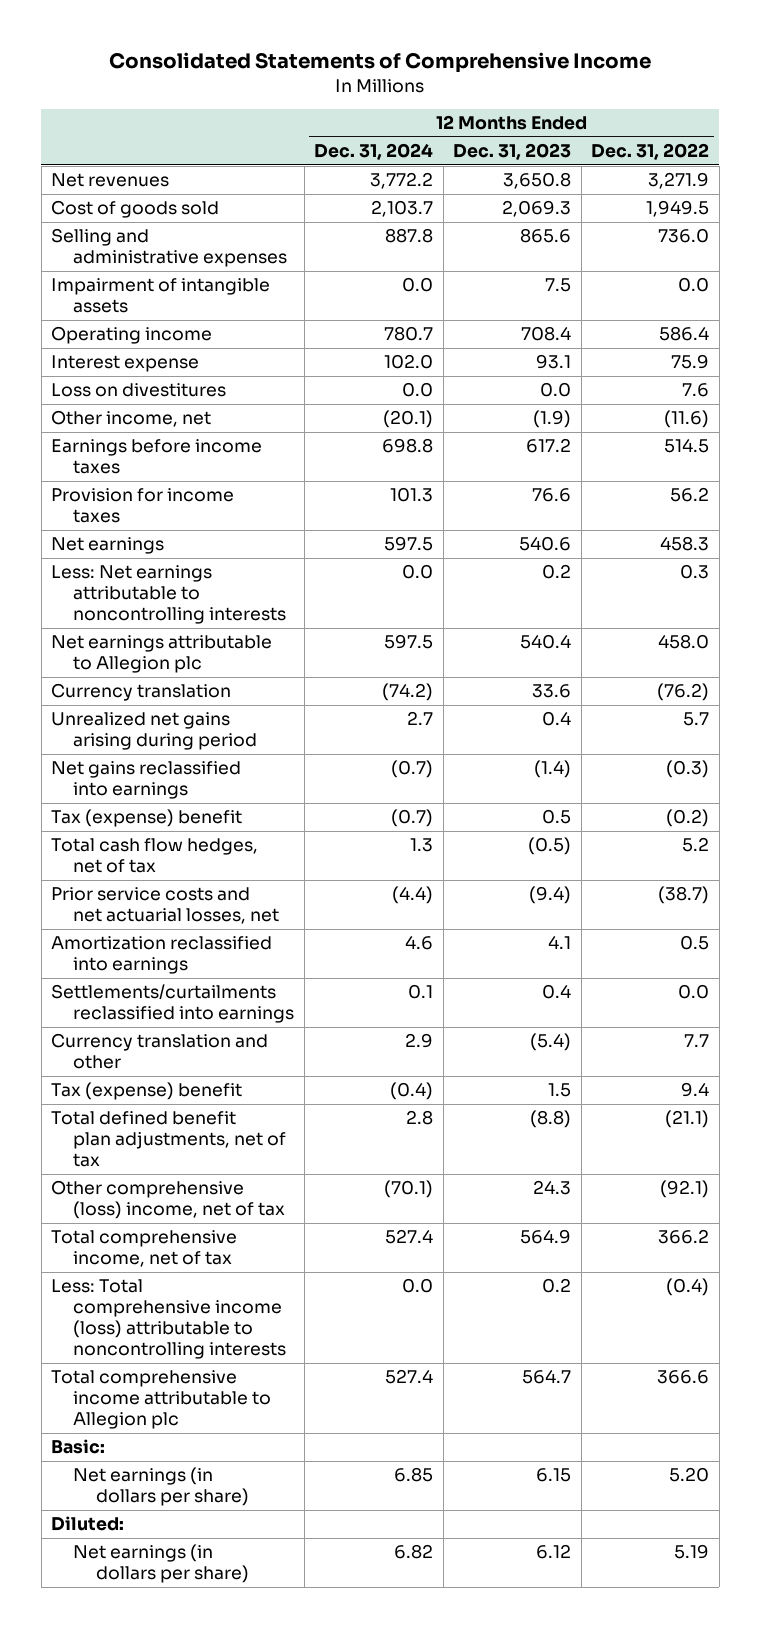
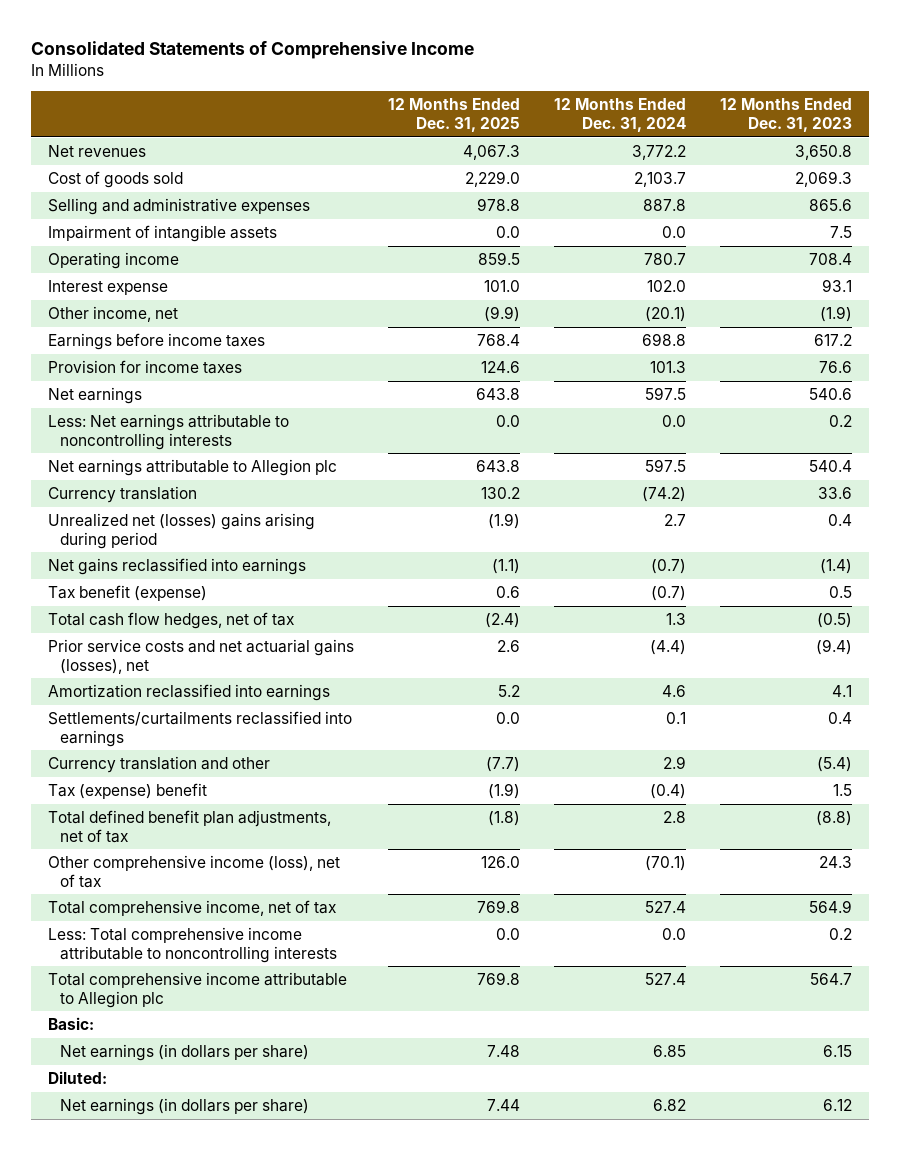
[591,143,710,161] Dec. 31, 2022 -> none
none -> [388,98,521,132] 12 Months Ended Dec. 31, 2025
[51,383,227,398] Loss on divestitures -> none
[51,712,258,751] Unrealized net gains arising during period -> [48,512,316,549] Unrealized net (losses) gains arising during period
[51,809,243,828] Tax (expense) benefit -> [48,584,208,601] Tax benefit (expense)
[51,887,280,925] Prior service costs and net actuarial losses, net -> [48,638,355,674] Prior service costs and net actuarial gains (losses), net
[51,1180,286,1220] Other comprehensive (loss) income, net of tax -> [48,854,341,888] Other comprehensive income (loss), net of tax
[51,1279,287,1360] Less: Total comprehensive income (loss) attributable to noncontrolling interests -> [48,926,337,963] Less: Total comprehensive income attributable to noncontrolling interests

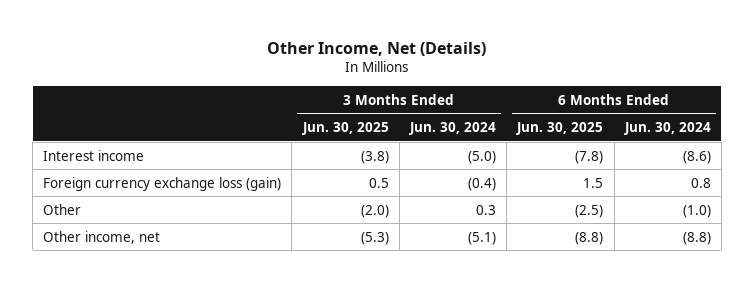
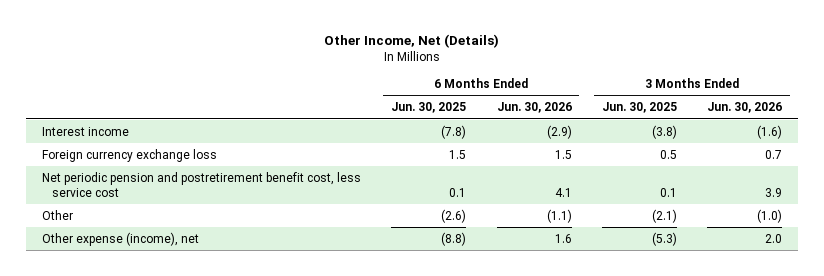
[409,122,497,136] Jun. 30, 2024 -> none
[623,122,711,136] Jun. 30, 2024 -> none
none -> [496,102,572,114] Jun. 30, 2026
none -> [707,102,783,114] Jun. 30, 2026
[43,176,282,191] Foreign currency exchange loss (gain) -> [41,148,217,162] Foreign currency exchange loss
none -> [41,171,361,197] Net periodic pension and postretirement benefit cost, less service cost
[360,204,389,218] (2.0) -> [652,208,678,223] (2.1)
[575,204,604,218] (2.5) -> [441,208,467,223] (2.6)
[43,230,161,244] Other income, net -> [41,231,199,246] Other expense (income), net

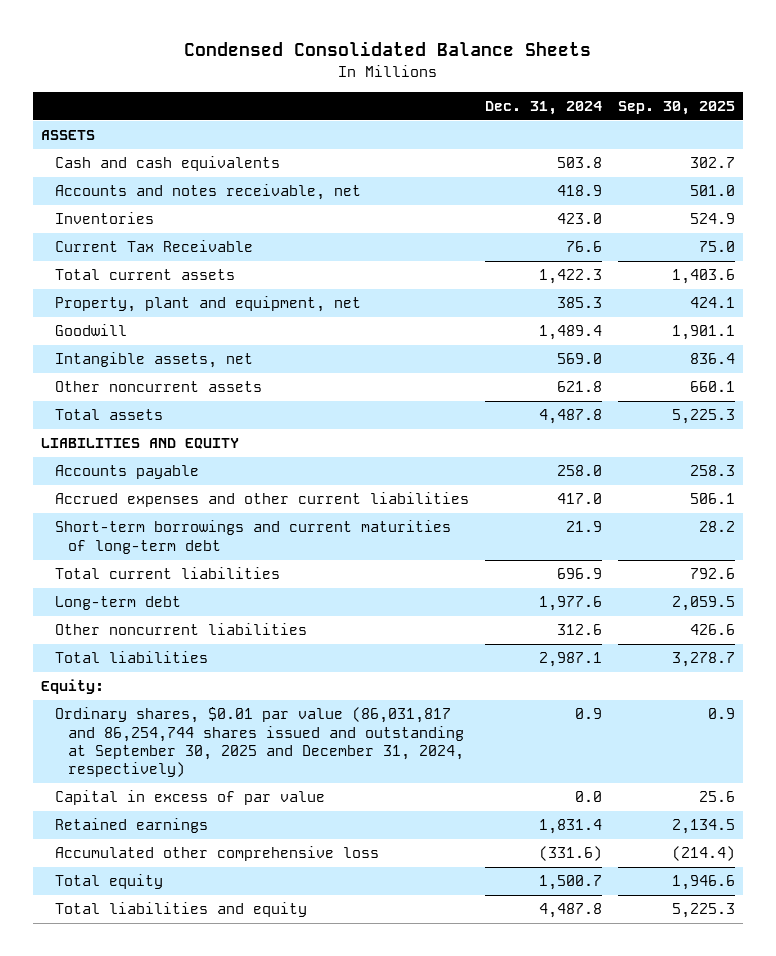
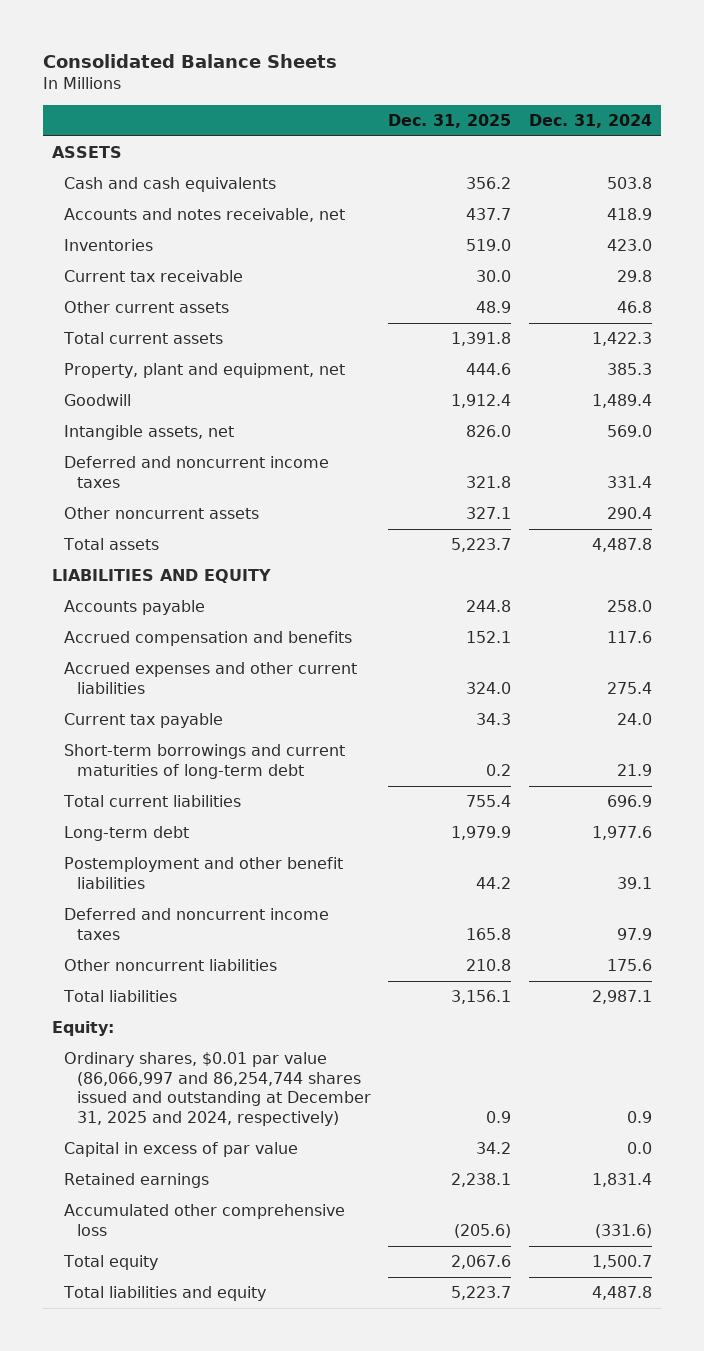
[184,41,592,57] Condensed Consolidated Balance Sheets -> [43,53,338,68] Consolidated Balance Sheets
[618,101,736,116] Sep. 30, 2025 -> none
none -> [388,113,512,128] Dec. 31, 2025
none -> [64,270,244,283] Current tax receivable
[54,240,253,253] Current Tax Receivable -> [64,301,230,314] Other current assets
[565,241,602,253] 76.6 -> [616,301,652,314] 46.8
none -> [64,456,330,488] Deferred and noncurrent income taxes
[556,381,602,393] 621.8 -> [606,507,652,520] 290.4
none -> [64,631,353,647] Accrued compensation and benefits
[556,493,602,505] 417.0 -> [606,681,652,694] 275.4
none -> [64,713,224,729] Current tax payable
none -> [64,857,344,889] Postemployment and other benefit liabilities
none -> [64,908,330,940] Deferred and noncurrent income taxes
[556,624,602,636] 312.6 -> [606,959,652,972] 175.6
[54,707,465,778] Ordinary shares, $0.01 par value (86,031,817 and 86,254,744 shares issued and outstanding at September 30, 2025 and December 31, 2024, respectively) -> [64,1052,371,1126] Ordinary shares, $0.01 par value (86,066,997 and 86,254,744 shares issued and outstanding at December 31, 2025 and 2024, respectively)

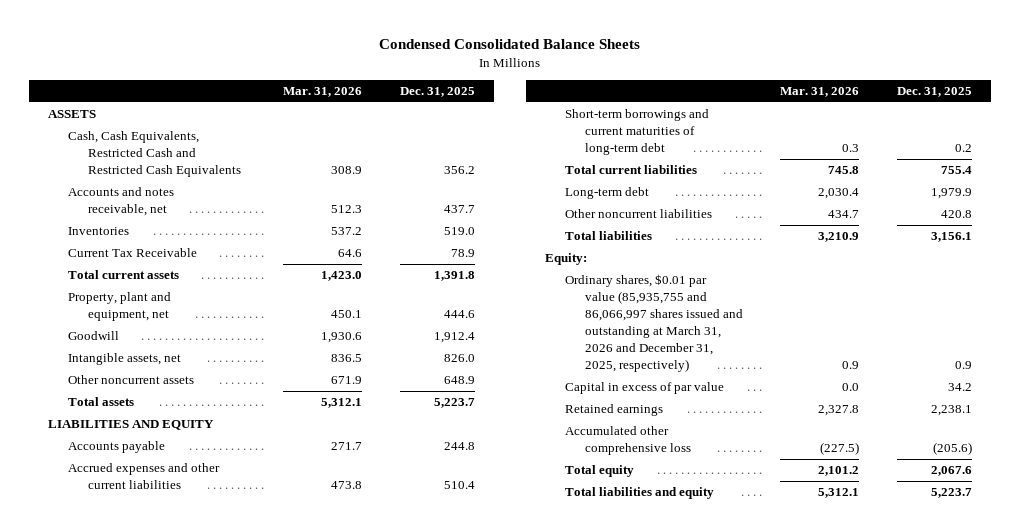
[43,53,338,68] Consolidated Balance Sheets -> [378,39,640,50] Condensed Consolidated Balance Sheets
[528,113,652,128] Dec. 31, 2024 -> none
none -> [283,87,363,98] Mar. 31, 2026
[64,177,277,193] Cash and cash equivalents -> [67,131,241,178] Cash, Cash Equivalents, Restricted Cash and Restricted Cash Equivalents
[64,270,244,283] Current tax receivable -> none
[64,301,230,314] Other current assets -> [67,248,197,258] Current Tax Receivable
[476,301,512,314] 48.9 -> [450,249,475,258] 78.9
[64,456,330,488] Deferred and noncurrent income taxes -> none
[466,507,512,520] 327.1 -> [443,376,475,385] 648.9
[64,631,353,647] Accrued compensation and benefits -> none
[64,713,224,729] Current tax payable -> none
[466,681,512,694] 324.0 -> [443,481,475,490] 510.4
[64,857,344,889] Postemployment and other benefit liabilities -> none
[64,908,330,940] Deferred and noncurrent income taxes -> none
[466,959,512,972] 210.8 -> [940,210,972,219] 420.8
[64,1052,371,1126] Ordinary shares, $0.01 par value (86,066,997 and 86,254,744 shares issued and outstanding at December 31, 2025 and 2024, respectively) -> [564,274,743,372] Ordinary shares, $0.01 par value (85,935,755 and 86,066,997 shares issued and outstanding at March 31, 2026 and December 31, 2025, respectively)

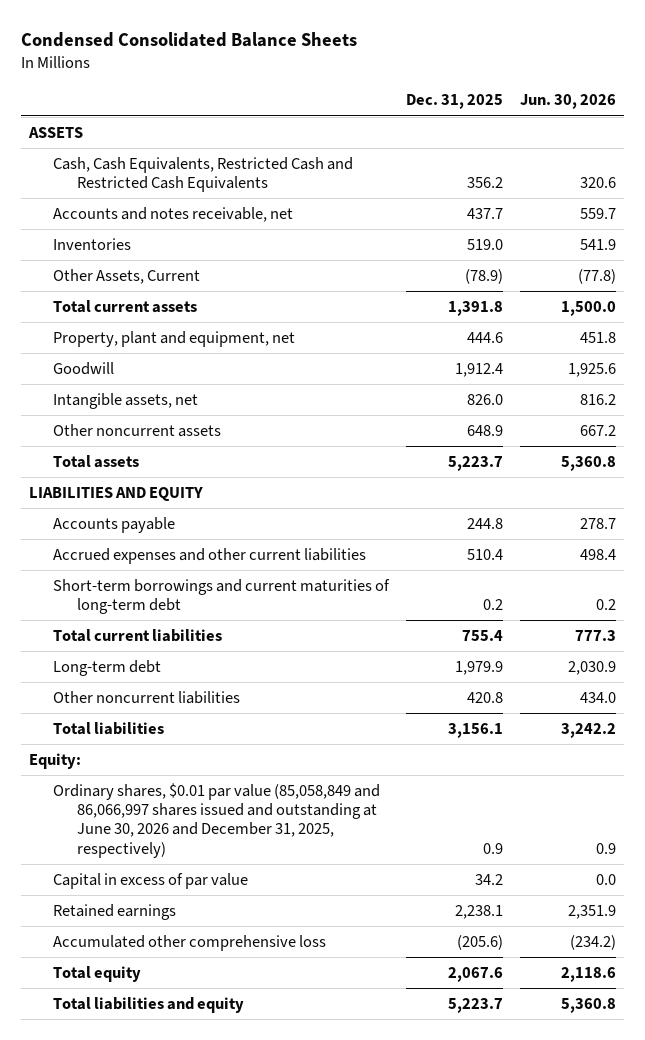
[283,87,363,98] Mar. 31, 2026 -> none
none -> [519,94,616,110] Jun. 30, 2026
[67,248,197,258] Current Tax Receivable -> [53,268,201,284] Other Assets, Current
[450,249,475,258] 78.9 -> [465,268,504,284] (78.9)
[564,274,743,372] Ordinary shares, $0.01 par value (85,935,755 and 86,066,997 shares issued and outstanding at March 31, 2026 and December 31, 2025, respectively) -> [53,782,381,858] Ordinary shares, $0.01 par value (85,058,849 and 86,066,997 shares issued and outstanding at June 30, 2026 and December 31, 2025, respectively)

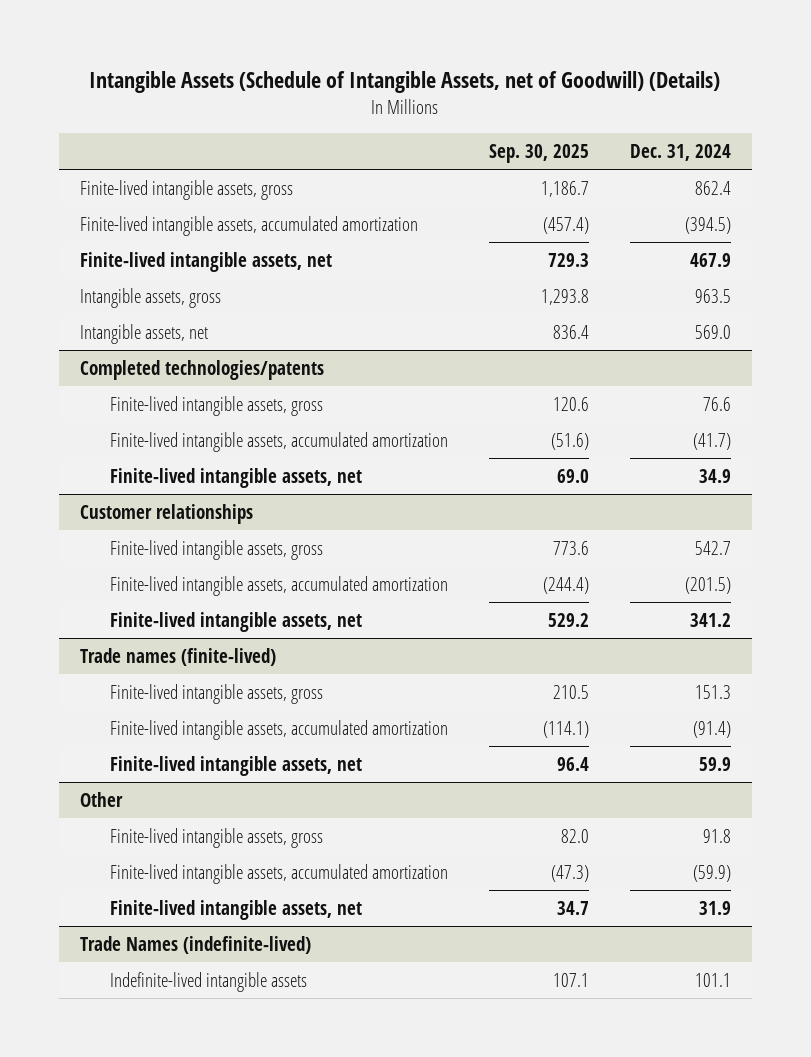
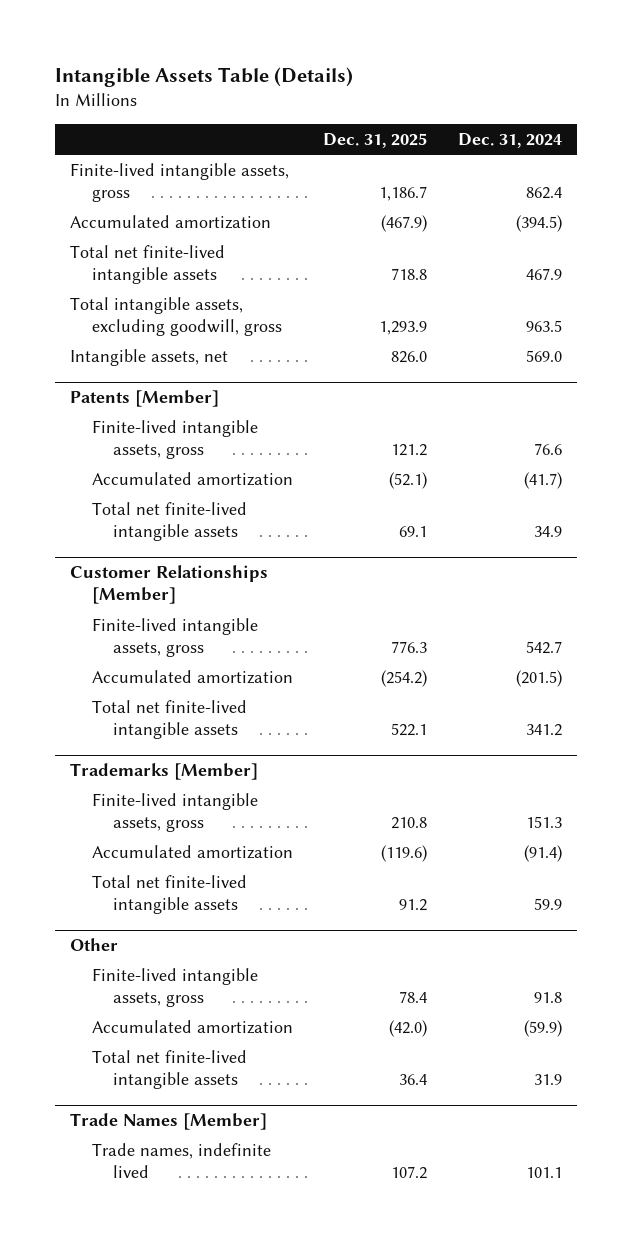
[89,71,721,94] Intangible Assets (Schedule of Intangible Assets, net of Goodwill) (Details) -> [54,67,353,88] Intangible Assets Table (Details)
[488,143,589,163] Sep. 30, 2025 -> none
none -> [323,132,428,148] Dec. 31, 2025
[79,215,418,236] Finite-lived intangible assets, accumulated amortization -> [69,214,271,229] Accumulated amortization
[79,251,332,272] Finite-lived intangible assets, net -> [69,244,225,285] Total net finite-lived intangible assets
[79,287,221,308] Intangible assets, gross -> [69,296,282,337] Total intangible assets, excluding goodwill, gross
[79,359,324,380] Completed technologies/patents -> [69,389,219,407] Patents [Member]
[109,431,448,452] Finite-lived intangible assets, accumulated amortization -> [91,471,293,486] Accumulated amortization
[109,467,362,488] Finite-lived intangible assets, net -> [91,501,247,542] Total net finite-lived intangible assets
[79,503,253,524] Customer relationships -> [69,564,268,605] Customer Relationships [Member]
[109,575,448,596] Finite-lived intangible assets, accumulated amortization -> [91,669,293,684] Accumulated amortization
[109,611,362,632] Finite-lived intangible assets, net -> [91,699,247,740] Total net finite-lived intangible assets
[79,647,276,666] Trade names (finite-lived) -> [69,762,258,780] Trademarks [Member]
[109,719,448,740] Finite-lived intangible assets, accumulated amortization -> [91,844,293,859] Accumulated amortization
[109,755,362,776] Finite-lived intangible assets, net -> [91,874,247,915] Total net finite-lived intangible assets
[109,863,448,884] Finite-lived intangible assets, accumulated amortization -> [91,1019,293,1034] Accumulated amortization
[109,899,362,920] Finite-lived intangible assets, net -> [91,1049,247,1090] Total net finite-lived intangible assets
[79,935,311,954] Trade Names (indefinite-lived) -> [69,1112,267,1130] Trade Names [Member]
[109,971,307,992] Indefinite-lived intangible assets -> [91,1142,271,1179] Trade names, indefinite lived

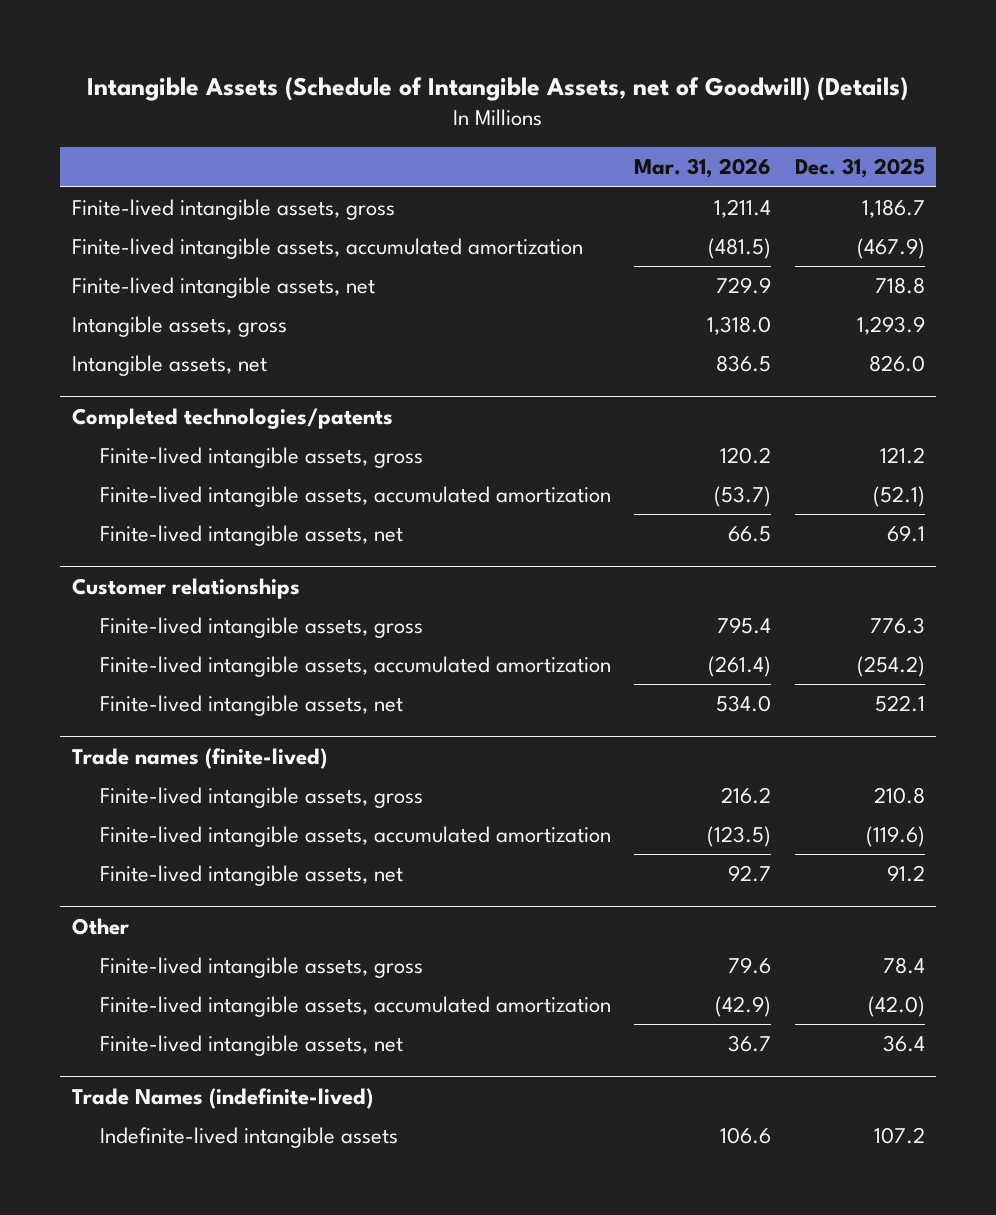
[54,67,353,88] Intangible Assets Table (Details) -> [87,76,909,101] Intangible Assets (Schedule of Intangible Assets, net of Goodwill) (Details)
[457,132,562,148] Dec. 31, 2024 -> none
none -> [634,158,772,179] Mar. 31, 2026
[69,214,271,229] Accumulated amortization -> [71,238,583,260] Finite-lived intangible assets, accumulated amortization
[69,244,225,285] Total net finite-lived intangible assets -> [71,277,375,299] Finite-lived intangible assets, net
[69,296,282,337] Total intangible assets, excluding goodwill, gross -> [71,316,287,338] Intangible assets, gross
[69,389,219,407] Patents [Member] -> [71,407,393,429] Completed technologies/patents
[91,471,293,486] Accumulated amortization -> [100,486,612,508] Finite-lived intangible assets, accumulated amortization
[91,501,247,542] Total net finite-lived intangible assets -> [100,525,404,547] Finite-lived intangible assets, net
[69,564,268,605] Customer Relationships [Member] -> [71,577,300,599] Customer relationships
[91,669,293,684] Accumulated amortization -> [100,656,612,678] Finite-lived intangible assets, accumulated amortization
[91,699,247,740] Total net finite-lived intangible assets -> [100,695,404,717] Finite-lived intangible assets, net
[69,762,258,780] Trademarks [Member] -> [71,747,327,769] Trade names (finite-lived)
[91,844,293,859] Accumulated amortization -> [100,826,612,848] Finite-lived intangible assets, accumulated amortization
[91,874,247,915] Total net finite-lived intangible assets -> [100,865,404,887] Finite-lived intangible assets, net
[91,1019,293,1034] Accumulated amortization -> [100,996,612,1018] Finite-lived intangible assets, accumulated amortization
[91,1049,247,1090] Total net finite-lived intangible assets -> [100,1035,404,1057] Finite-lived intangible assets, net
[69,1112,267,1130] Trade Names [Member] -> [71,1087,373,1109] Trade Names (indefinite-lived)
[91,1142,271,1179] Trade names, indefinite lived -> [100,1127,399,1149] Indefinite-lived intangible assets

